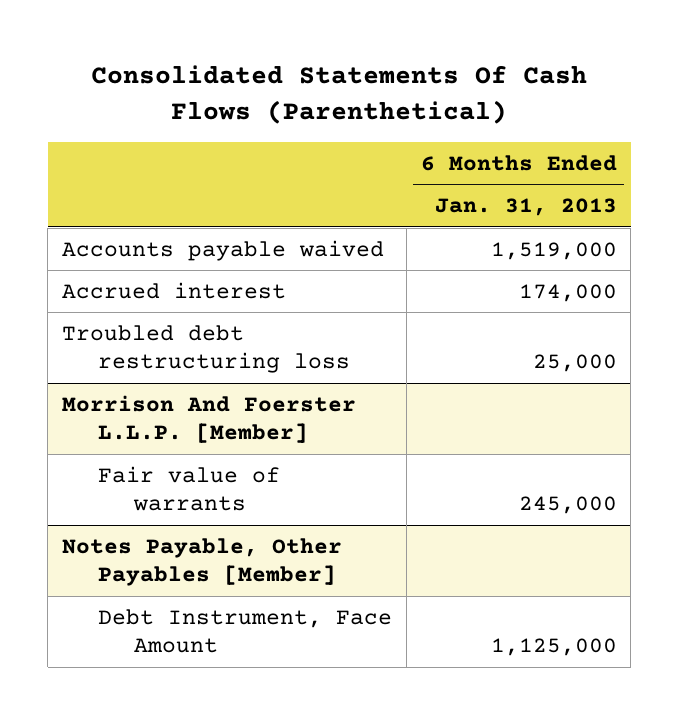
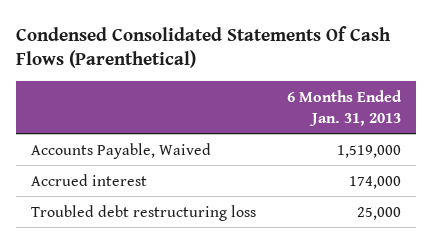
[91,65,588,124] Consolidated Statements Of Cash Flows (Parenthetical) -> [15,25,391,69] Condensed Consolidated Statements Of Cash Flows (Parenthetical)
[62,239,385,261] Accounts payable waived -> [31,142,212,159] Accounts Payable, Waived
[62,394,357,444] Morrison And Foerster L.L.P. [Member] -> none
[98,465,281,512] Fair value of warrants -> none
[62,537,343,587] Notes Payable, Other Payables [Member] -> none
[98,608,393,654] Debt Instrument, Face Amount -> none

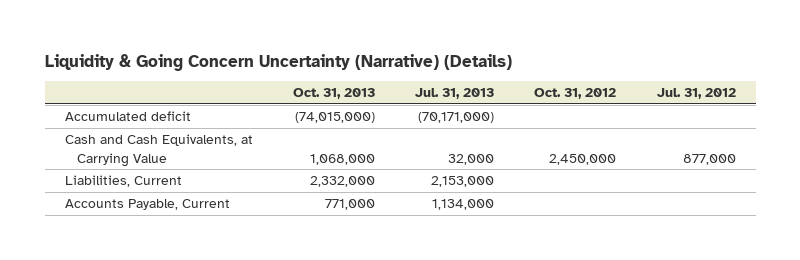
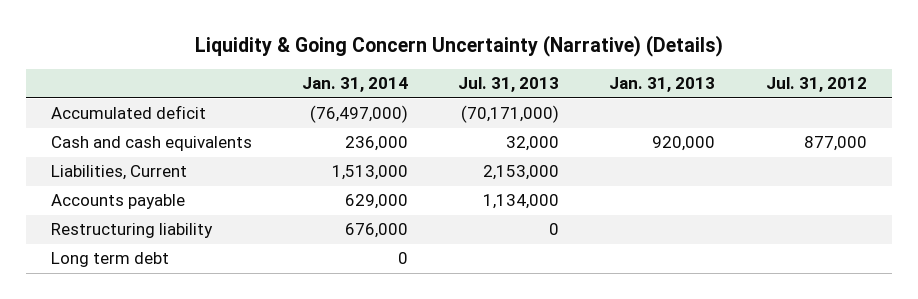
[293,88,376,100] Oct. 31, 2013 -> none
[534,88,617,100] Oct. 31, 2012 -> none
none -> [302,77,409,93] Jan. 31, 2014
none -> [609,77,716,93] Jan. 31, 2013
[64,134,253,167] Cash and Cash Equivalents, at Carrying Value -> [50,136,252,152] Cash and cash equivalents
[64,199,230,211] Accounts Payable, Current -> [50,194,185,210] Accounts payable
none -> [50,223,213,239] Restructuring liability
none -> [50,252,169,268] Long term debt

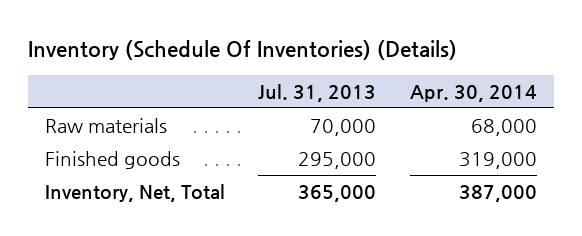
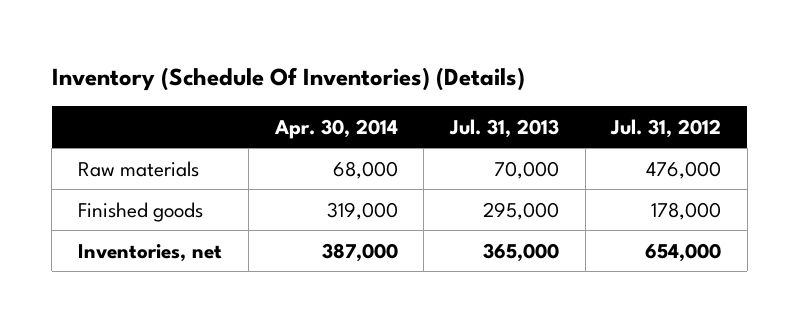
none -> [610,118,722,138] Jul. 31, 2012
[44,183,225,202] Inventory, Net, Total -> [78,243,223,262] Inventories, net

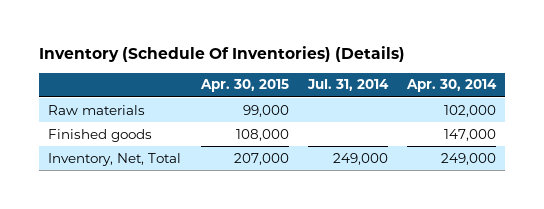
[448,118,559,138] Jul. 31, 2013 -> none
[610,118,722,138] Jul. 31, 2012 -> none
none -> [199,79,289,93] Apr. 30, 2015
none -> [306,79,389,92] Jul. 31, 2014
[332,160,398,179] 68,000 -> [443,104,496,117] 102,000
[326,201,398,220] 319,000 -> [443,128,496,141] 147,000
[78,243,223,262] Inventories, net -> [48,152,182,166] Inventory, Net, Total
[321,242,398,262] 387,000 -> [440,152,496,165] 249,000

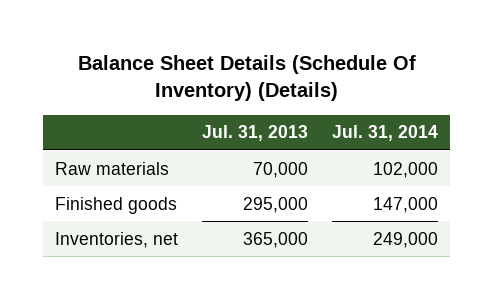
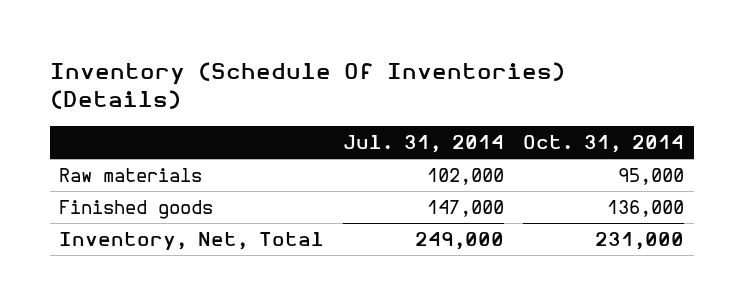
[77,55,416,102] Balance Sheet Details (Schedule Of Inventory) (Details) -> [49,61,565,110] Inventory (Schedule Of Inventories) (Details)
[202,125,309,142] Jul. 31, 2013 -> none
none -> [523,134,685,153] Oct. 31, 2014
[55,231,179,248] Inventories, net -> [59,232,325,251] Inventory, Net, Total

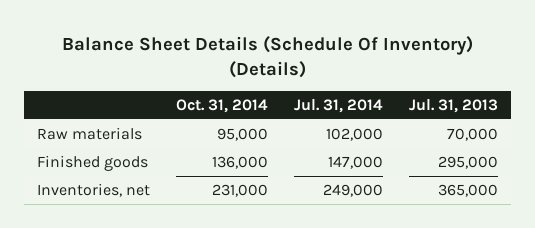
[49,61,565,110] Inventory (Schedule Of Inventories) (Details) -> [61,35,473,78] Balance Sheet Details (Schedule Of Inventory) (Details)
none -> [408,98,498,113] Jul. 31, 2013
[59,232,325,251] Inventory, Net, Total -> [37,182,151,197] Inventories, net

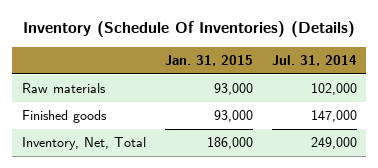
[61,35,473,78] Balance Sheet Details (Schedule Of Inventory) (Details) -> [23,21,356,38] Inventory (Schedule Of Inventories) (Details)
[176,98,269,113] Oct. 31, 2014 -> none
[408,98,498,113] Jul. 31, 2013 -> none
none -> [164,54,253,66] Jan. 31, 2015
[37,182,151,197] Inventories, net -> [21,137,146,151] Inventory, Net, Total

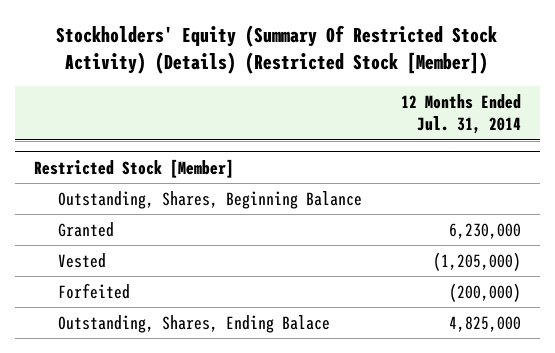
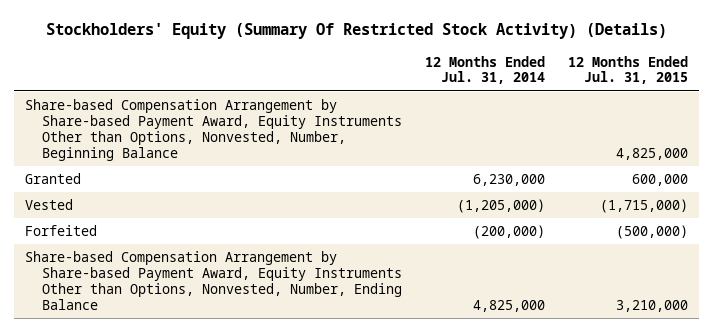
[56,24,498,74] Stockholders' Equity (Summary Of Restricted Stock Activity) (Details) (Restricted Stock [Member]) -> [45,22,667,39] Stockholders' Equity (Summary Of Restricted Stock Activity) (Details)
none -> [567,55,688,85] 12 Months Ended Jul. 31, 2015
[34,158,235,178] Restricted Stock [Member] -> none
[57,190,362,209] Outstanding, Shares, Beginning Balance -> [25,99,402,161] Share-based Compensation Arrangement by Share-based Payment Award, Equity Instruments Other than Options, Nonvested, Number, Beginning Balance
[57,314,330,333] Outstanding, Shares, Ending Balace -> [25,251,402,310] Share-based Compensation Arrangement by Share-based Payment Award, Equity Instruments Other than Options, Nonvested, Number, Ending Balance

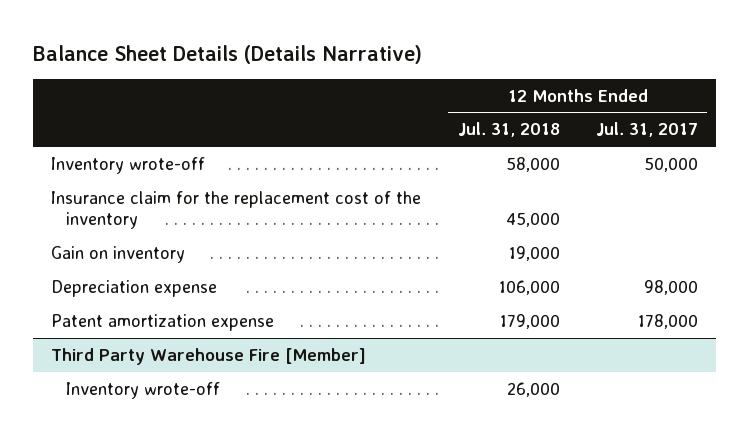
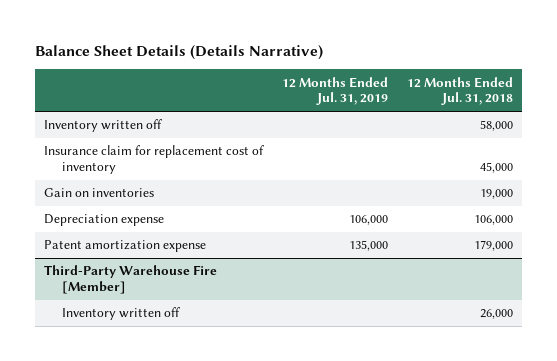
[596,122,699,138] Jul. 31, 2017 -> none
none -> [282,76,389,106] 12 Months Ended Jul. 31, 2019
[51,156,206,174] Inventory wrote-off -> [44,119,163,133] Inventory written off
[51,190,422,230] Insurance claim for the replacement cost of the inventory -> [44,145,265,175] Insurance claim for replacement cost of inventory
[51,245,186,263] Gain on inventory -> [44,188,155,198] Gain on inventories
[51,347,367,365] Third Party Warehouse Fire [Member] -> [44,265,218,295] Third-Party Warehouse Fire [Member]
[65,381,220,399] Inventory wrote-off -> [62,307,181,321] Inventory written off

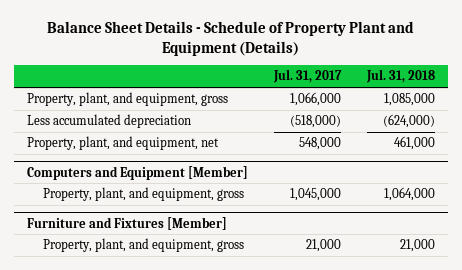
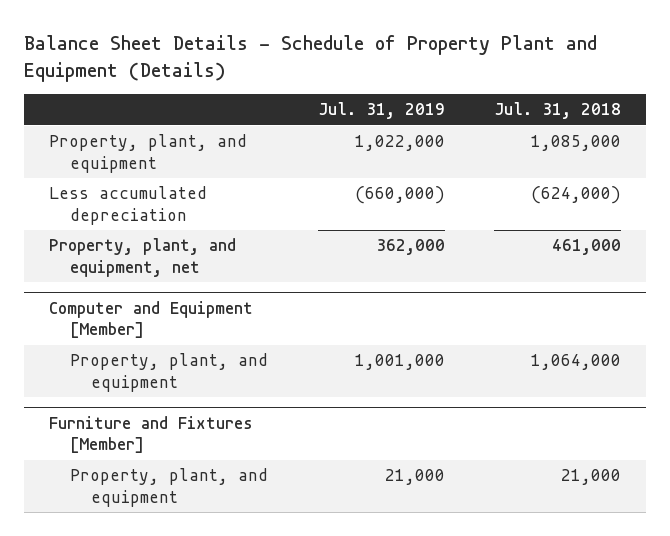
[273,69,343,84] Jul. 31, 2017 -> none
none -> [317,101,445,119] Jul. 31, 2019
[27,92,229,107] Property, plant, and equipment, gross -> [48,134,247,173] Property, plant, and equipment
[27,165,249,180] Computers and Equipment [Member] -> [48,301,253,339] Computer and Equipment [Member]
[42,187,244,202] Property, plant, and equipment, gross -> [70,353,269,392] Property, plant, and equipment
[42,238,244,253] Property, plant, and equipment, gross -> [70,468,269,507] Property, plant, and equipment

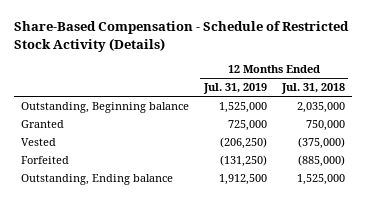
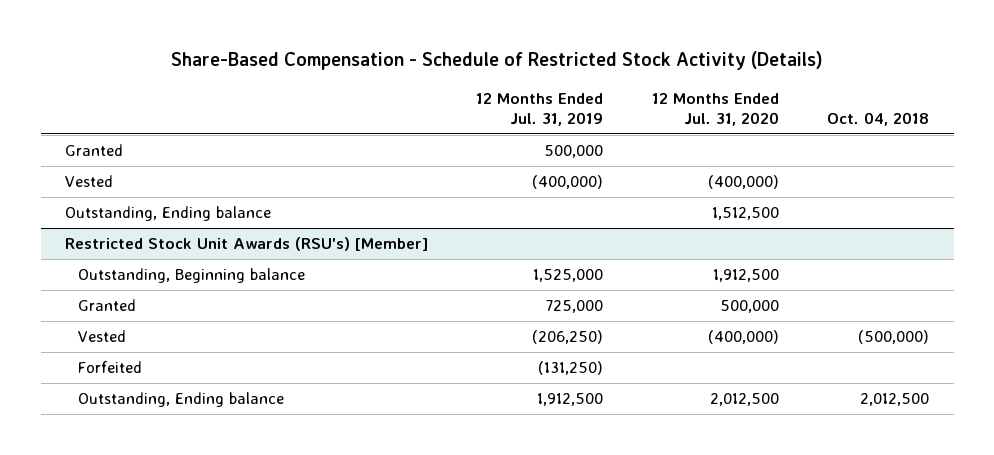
[280,83,345,95] Jul. 31, 2018 -> none
none -> [651,93,779,126] 12 Months Ended Jul. 31, 2020
none -> [827,111,930,126] Oct. 04, 2018
none -> [64,144,123,157] Granted
none -> [64,175,113,188] Vested
none -> [64,206,271,222] Outstanding, Ending balance
none -> [64,237,428,252] Restricted Stock Unit Awards (RSU's) [Member]

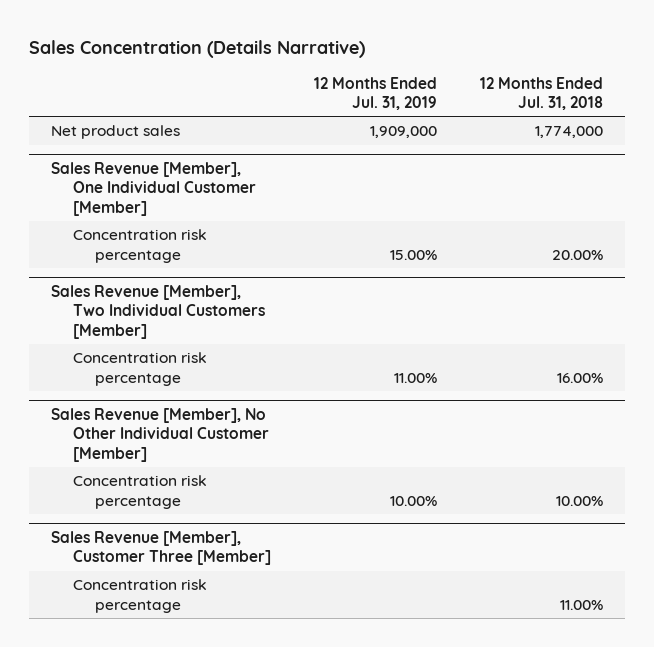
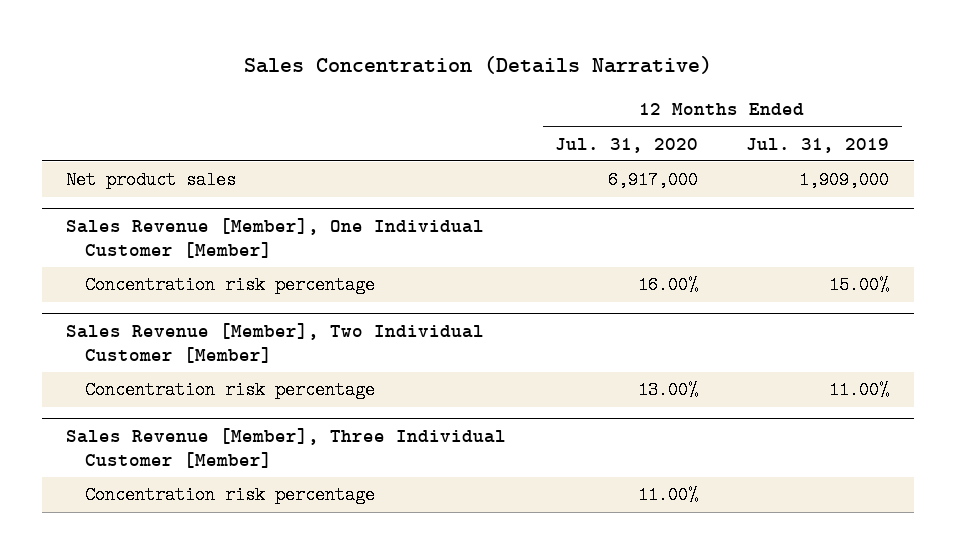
[480,76,604,111] 12 Months Ended Jul. 31, 2018 -> none
none -> [554,137,698,153] Jul. 31, 2020
[50,285,266,339] Sales Revenue [Member], Two Individual Customers [Member] -> [66,323,485,363] Sales Revenue [Member], Two Individual Customer [Member]
[50,408,270,462] Sales Revenue [Member], No Other Individual Customer [Member] -> none
[73,475,208,509] Concentration risk percentage -> none
[50,531,272,566] Sales Revenue [Member], Customer Three [Member] -> [66,428,507,468] Sales Revenue [Member], Three Individual Customer [Member]

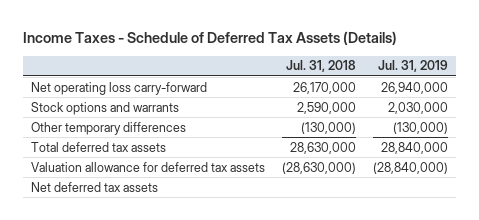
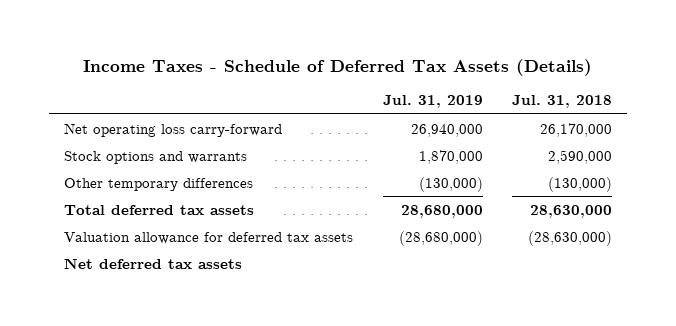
[387,101,448,114] 2,030,000 -> [418,149,483,164] 1,870,000
[380,141,448,154] 28,840,000 -> [400,204,483,218] 28,680,000
[372,161,448,174] (28,840,000) -> [398,230,483,246] (28,680,000)

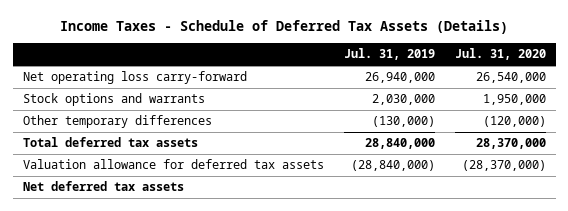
[512,94,613,108] Jul. 31, 2018 -> none
none -> [454,48,546,61] Jul. 31, 2020
[418,149,483,164] 1,870,000 -> [371,94,435,106] 2,030,000
[400,204,483,218] 28,680,000 -> [364,138,435,150] 28,840,000
[398,230,483,246] (28,680,000) -> [350,160,435,172] (28,840,000)

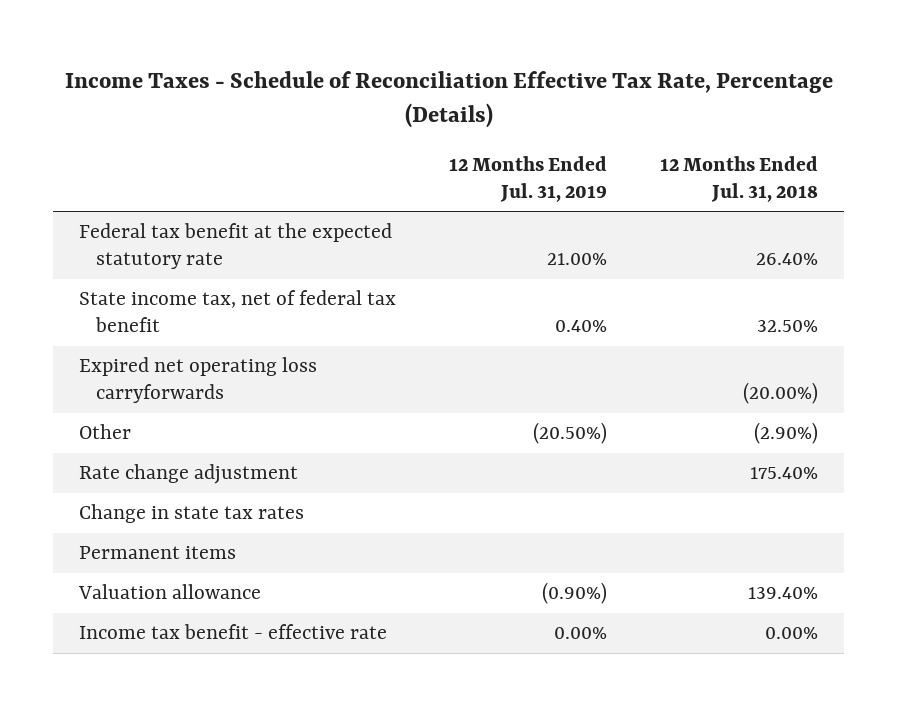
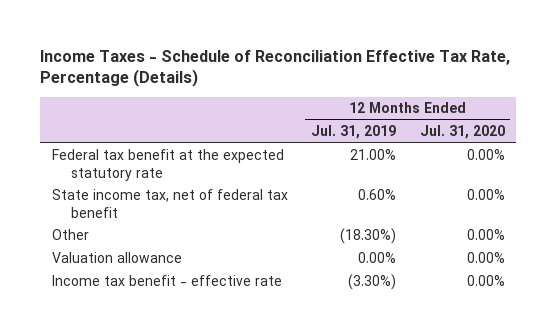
[659,155,818,202] 12 Months Ended Jul. 31, 2018 -> none
none -> [419,125,505,140] Jul. 31, 2020
[79,357,318,404] Expired net operating loss carryforwards -> none
[79,464,299,485] Rate change adjustment -> none
[79,504,305,524] Change in state tax rates -> none
[79,546,237,560] Permanent items -> none
[555,320,608,333] 0.40% -> [358,189,397,201] 0.60%
[533,422,608,445] (20.50%) -> [340,228,397,245] (18.30%)
[542,582,608,605] (0.90%) -> [358,252,397,264] 0.00%
[554,627,608,640] 0.00% -> [348,274,397,291] (3.30%)

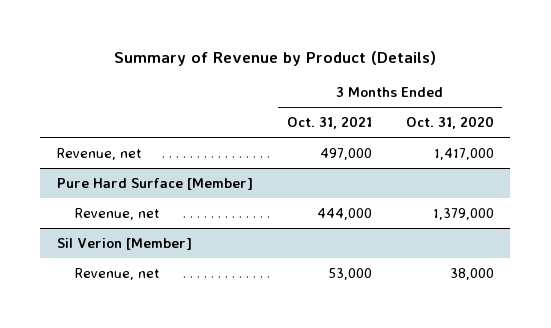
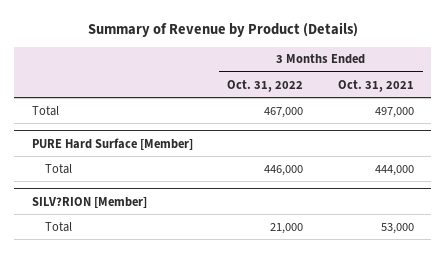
[405,116,494,130] Oct. 31, 2020 -> none
none -> [227,79,304,92] Oct. 31, 2022
[57,147,142,160] Revenue, net -> [31,105,59,116] Total
[57,177,254,190] Pure Hard Surface [Member] -> [31,137,193,150] PURE Hard Surface [Member]
[74,207,159,220] Revenue, net -> [45,163,73,174] Total
[57,237,193,250] Sil Verion [Member] -> [31,196,147,208] SILV?RION [Member]
[74,267,159,280] Revenue, net -> [45,221,73,232] Total

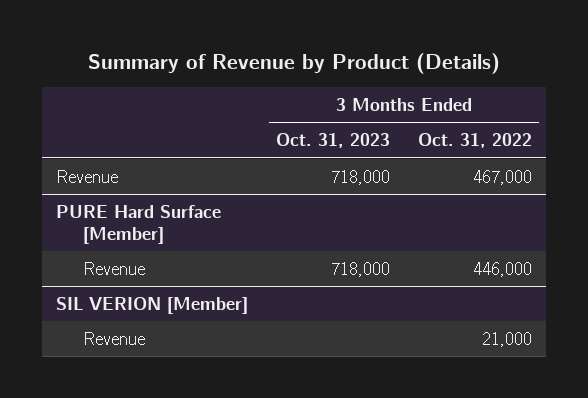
[337,79,414,92] Oct. 31, 2021 -> none
none -> [275,133,390,149] Oct. 31, 2023
[31,105,59,116] Total -> [55,169,118,183] Revenue
[45,163,73,174] Total -> [82,261,145,275] Revenue
[31,196,147,208] SILV?RION [Member] -> [55,296,248,314] SIL VERION [Member]
[45,221,73,232] Total -> [82,331,145,345] Revenue

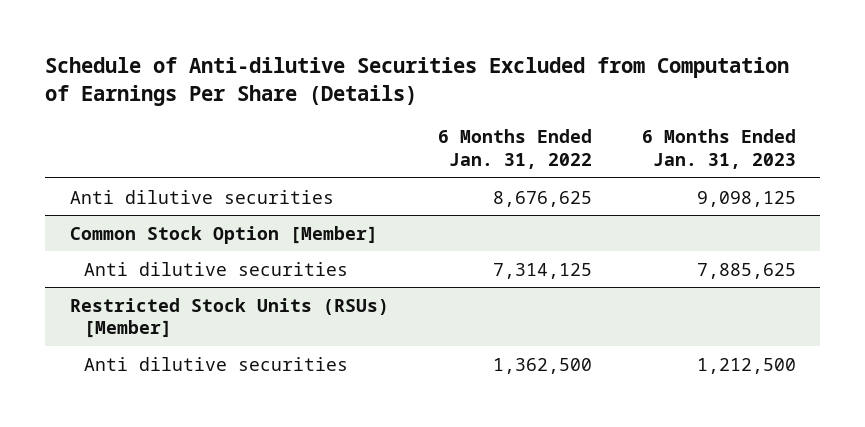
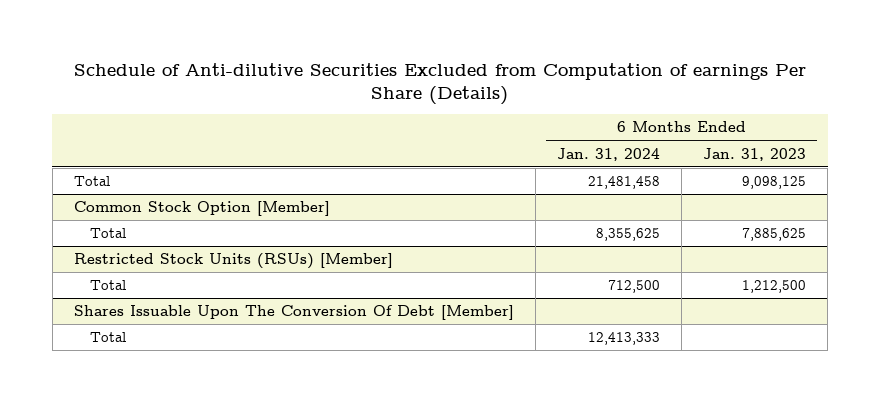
[45,56,790,106] Schedule of Anti-dilutive Securities Excluded from Computation of Earnings Per Share (Details) -> [74,62,807,106] Schedule of Anti-dilutive Securities Excluded from Computation of earnings Per Share (Details)
[438,129,593,169] 6 Months Ended Jan. 31, 2022 -> none
none -> [557,147,661,161] Jan. 31, 2024
[69,189,334,204] Anti dilutive securities -> [73,176,110,187] Total
[84,261,349,276] Anti dilutive securities -> [90,228,127,239] Total
[84,356,349,371] Anti dilutive securities -> [90,280,127,291] Total
none -> [73,305,514,321] Shares Issuable Upon The Conversion Of Debt [Member]
none -> [90,332,127,343] Total

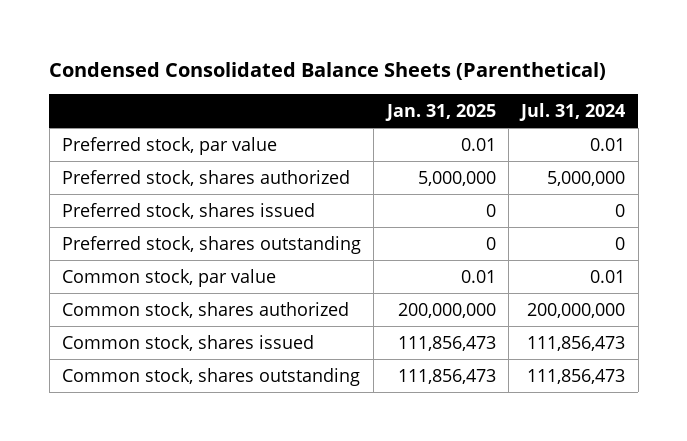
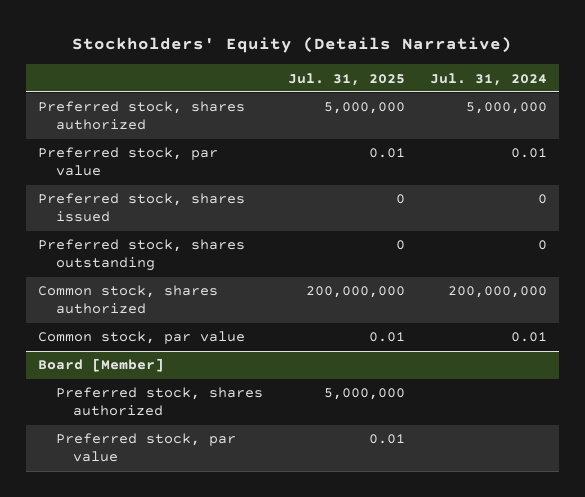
[49,61,607,80] Condensed Consolidated Balance Sheets (Parenthetical) -> [72,37,513,54] Stockholders' Equity (Details Narrative)
[384,103,496,121] Jan. 31, 2025 -> none
none -> [287,72,405,86] Jul. 31, 2025
[62,136,278,155] Preferred stock, par value -> [38,147,219,177] Preferred stock, par value
[62,334,315,351] Common stock, shares issued -> none
[62,367,361,386] Common stock, shares outstanding -> none
[62,268,277,287] Common stock, par value -> [38,331,246,345] Common stock, par value
none -> [38,358,165,373] Board [Member]
none -> [55,387,263,417] Preferred stock, shares authorized
none -> [55,433,236,463] Preferred stock, par value

